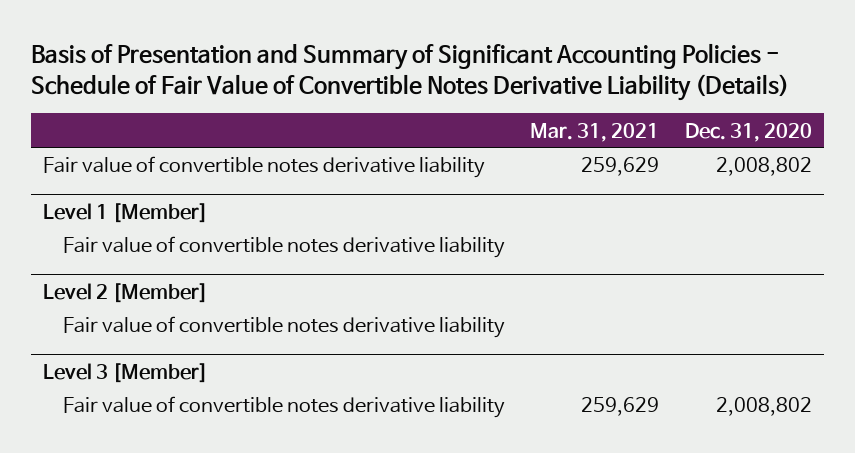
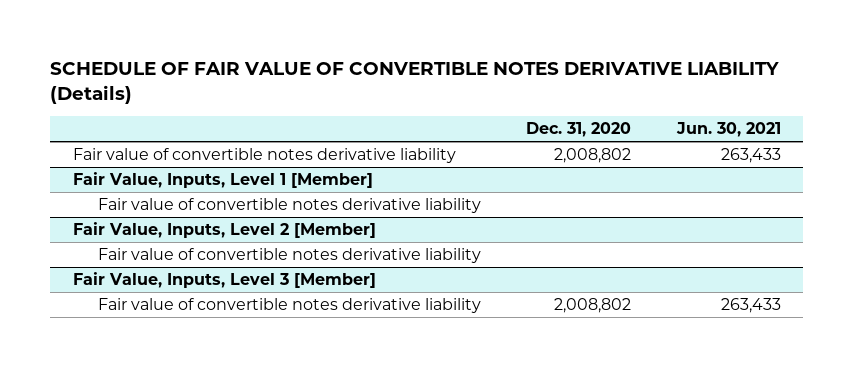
[30,42,789,102] Basis of Presentation and Summary of Significant Accounting Policies - Schedule of Fair Value of Convertible Notes Derivative Liability (Details) -> [50,62,780,105] SCHEDULE OF FAIR VALUE OF CONVERTIBLE NOTES DERIVATIVE LIABILITY (Details)
[530,122,660,142] Mar. 31, 2021 -> none
none -> [675,122,781,138] Jun. 30, 2021
[43,202,209,223] Level 1 [Member] -> [72,172,373,189] Fair Value, Inputs, Level 1 [Member]
[43,282,209,303] Level 2 [Member] -> [72,222,376,239] Fair Value, Inputs, Level 2 [Member]
[43,362,209,383] Level 3 [Member] -> [72,272,376,289] Fair Value, Inputs, Level 3 [Member]

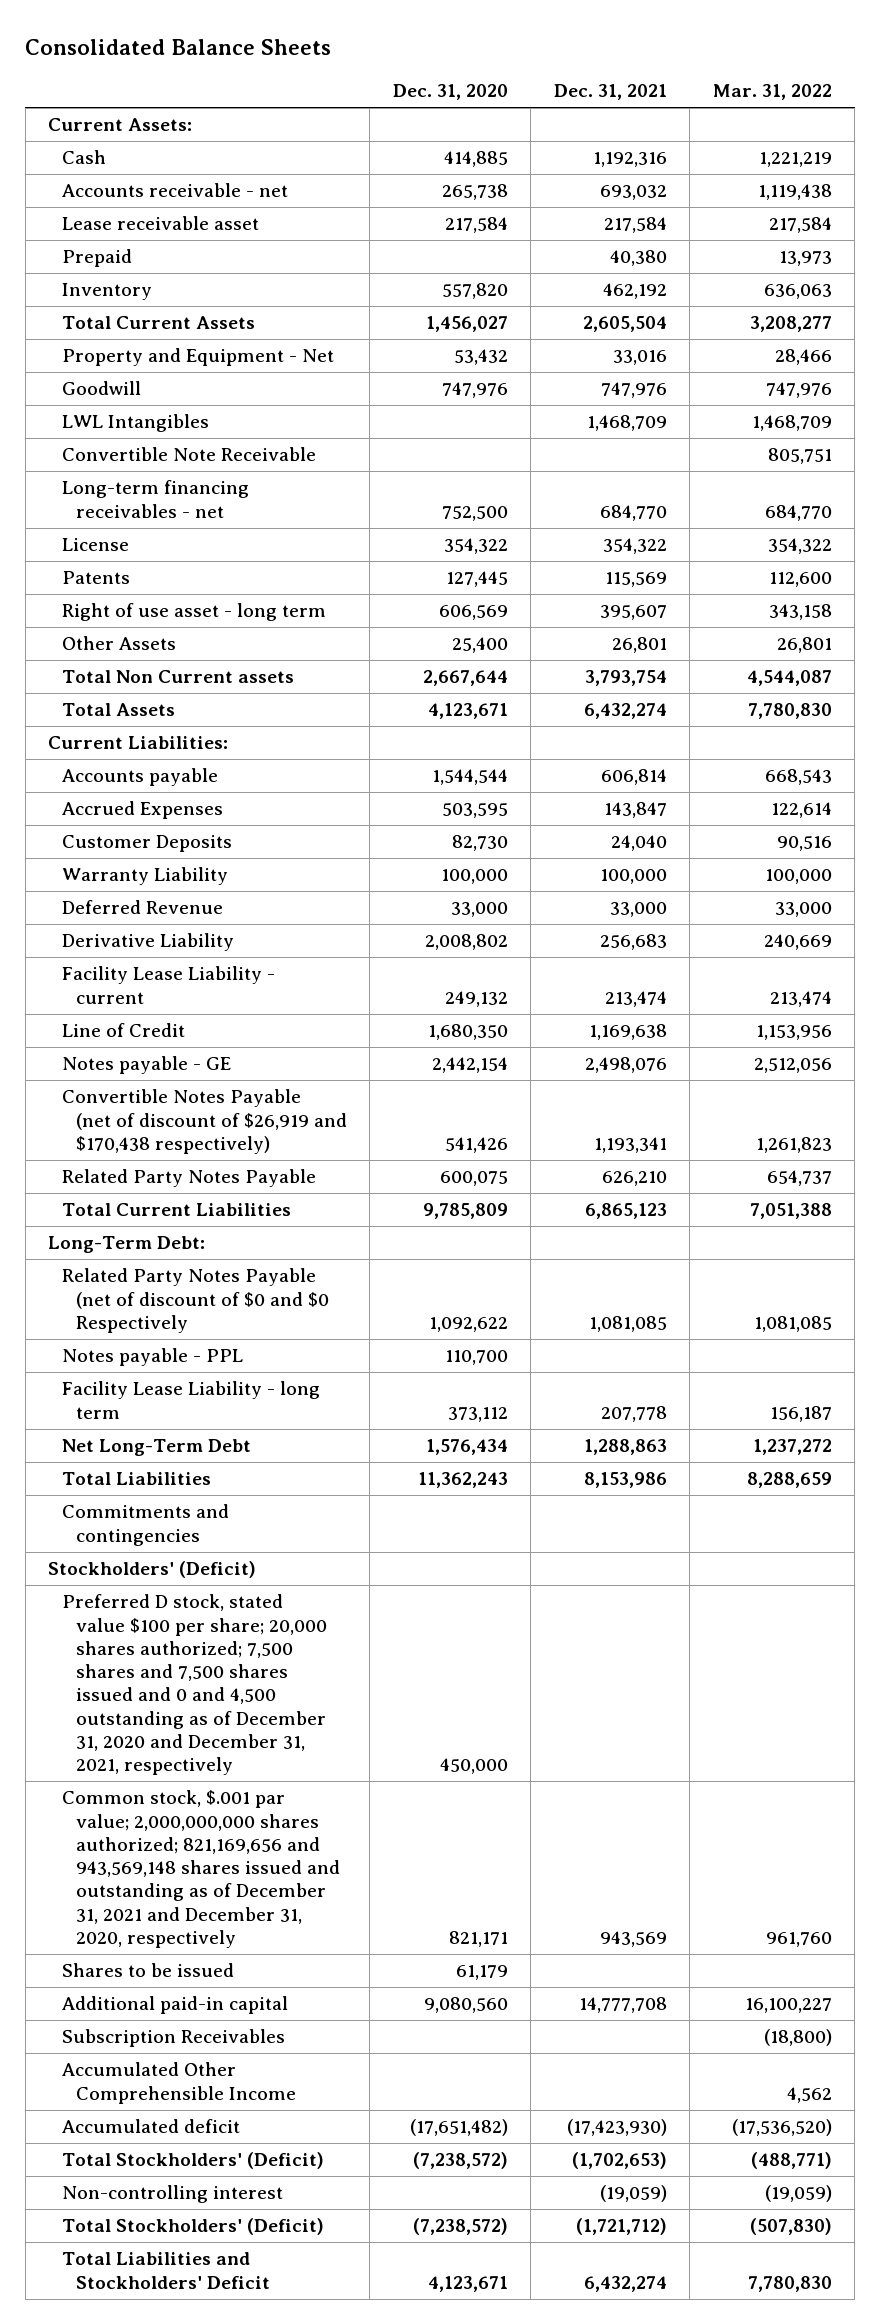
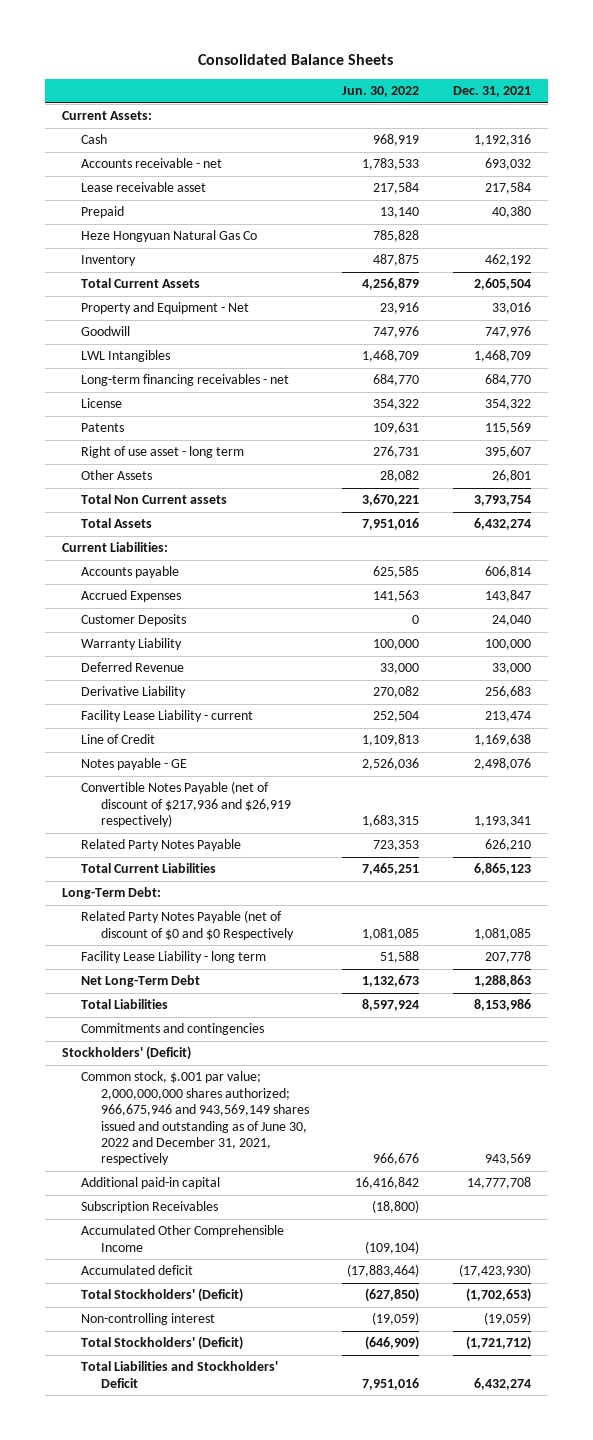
[392,83,508,100] Dec. 31, 2020 -> none
[712,83,832,100] Mar. 31, 2022 -> none
none -> [342,85,420,97] Jun. 30, 2022
none -> [81,230,258,243] Heze Hongyuan Natural Gas Co
[62,447,317,462] Convertible Note Receivable -> none
[62,1089,347,1154] Convertible Notes Payable (net of discount of $26,919 and $170,438 respectively) -> [81,781,291,828] Convertible Notes Payable (net of discount of $217,936 and $26,919 respectively)
[62,1348,244,1367] Notes payable - PPL -> none
[62,1594,327,1776] Preferred D stock, stated value $100 per share; 20,000 shares authorized; 7,500 shares and 7,500 shares issued and 0 and 4,500 outstanding as of December 31, 2020 and December 31, 2021, respectively -> none
[62,1963,235,1978] Shares to be issued -> none
[62,1790,340,1948] Common stock, $.001 par value; 2,000,000,000 shares authorized; 821,169,656 and 943,569,148 shares issued and outstanding as of December 31, 2021 and December 31, 2020, respectively -> [81,1071,309,1166] Common stock, $.001 par value; 2,000,000,000 shares authorized; 966,675,946 and 943,569,149 shares issued and outstanding as of June 30, 2022 and December 31, 2021, respectively

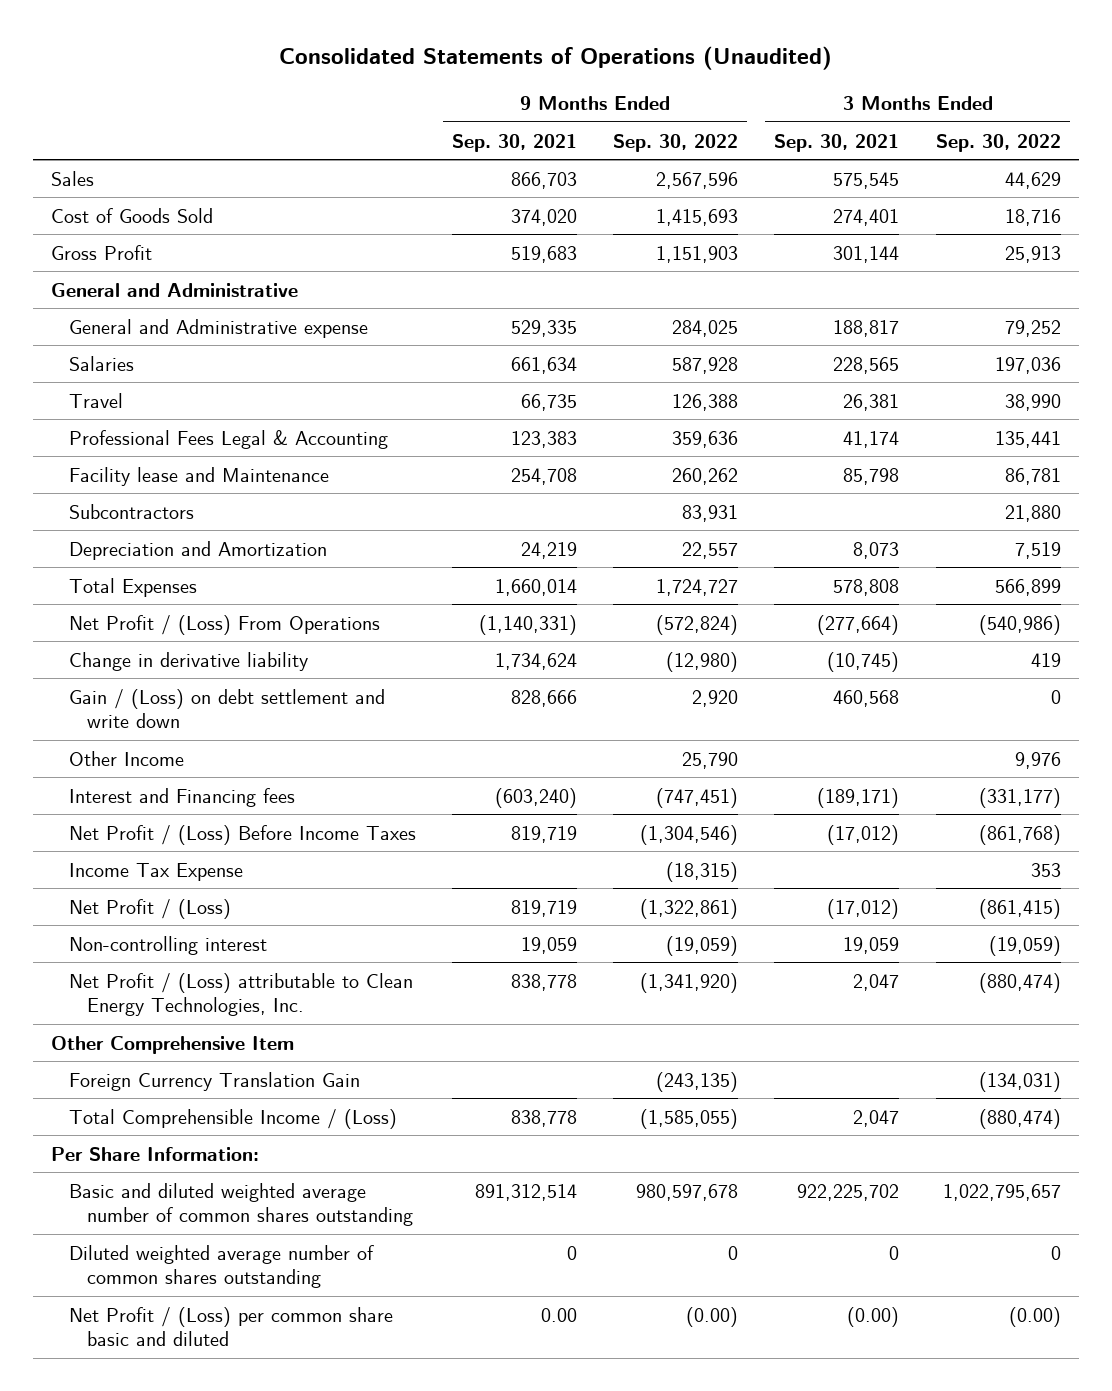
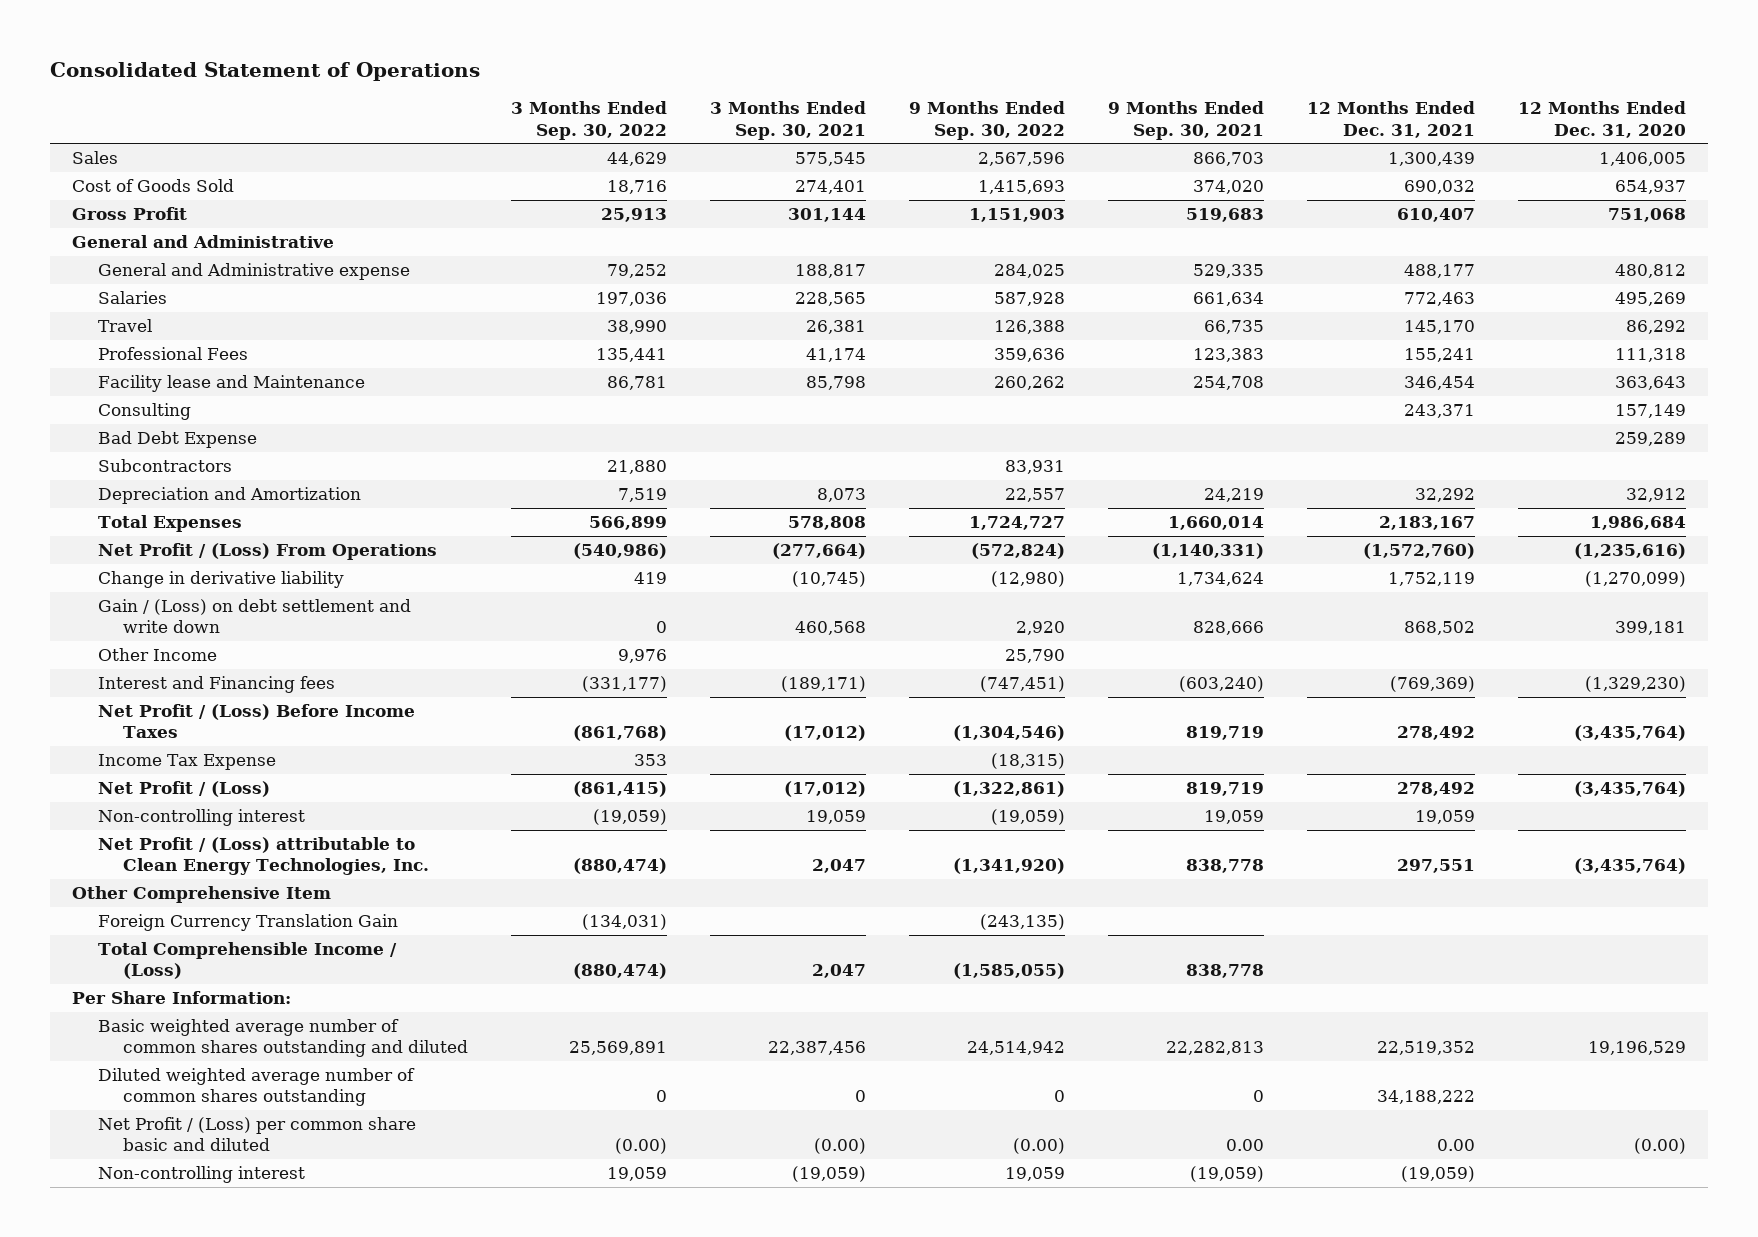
[278,46,832,71] Consolidated Statements of Operations (Unaudited) -> [50,62,481,82] Consolidated Statement of Operations
none -> [1307,101,1476,138] 12 Months Ended Dec. 31, 2021
none -> [1518,101,1687,138] 12 Months Ended Dec. 31, 2020
[68,429,388,449] Professional Fees Legal & Accounting -> [97,347,248,361] Professional Fees
none -> [97,403,191,421] Consulting
none -> [97,431,257,449] Bad Debt Expense
[68,1182,413,1227] Basic and diluted weighted average number of common shares outstanding -> [97,1019,469,1058] Basic weighted average number of common shares outstanding and diluted
[475,1183,578,1201] 891,312,514 -> [1166,1041,1265,1056] 22,282,813
[636,1183,739,1201] 980,597,678 -> [967,1041,1066,1056] 24,514,942
[797,1183,900,1201] 922,225,702 -> [768,1041,867,1056] 22,387,456
[942,1183,1061,1201] 1,022,795,657 -> [569,1041,668,1056] 25,569,891
none -> [97,1166,305,1184] Non-controlling interest

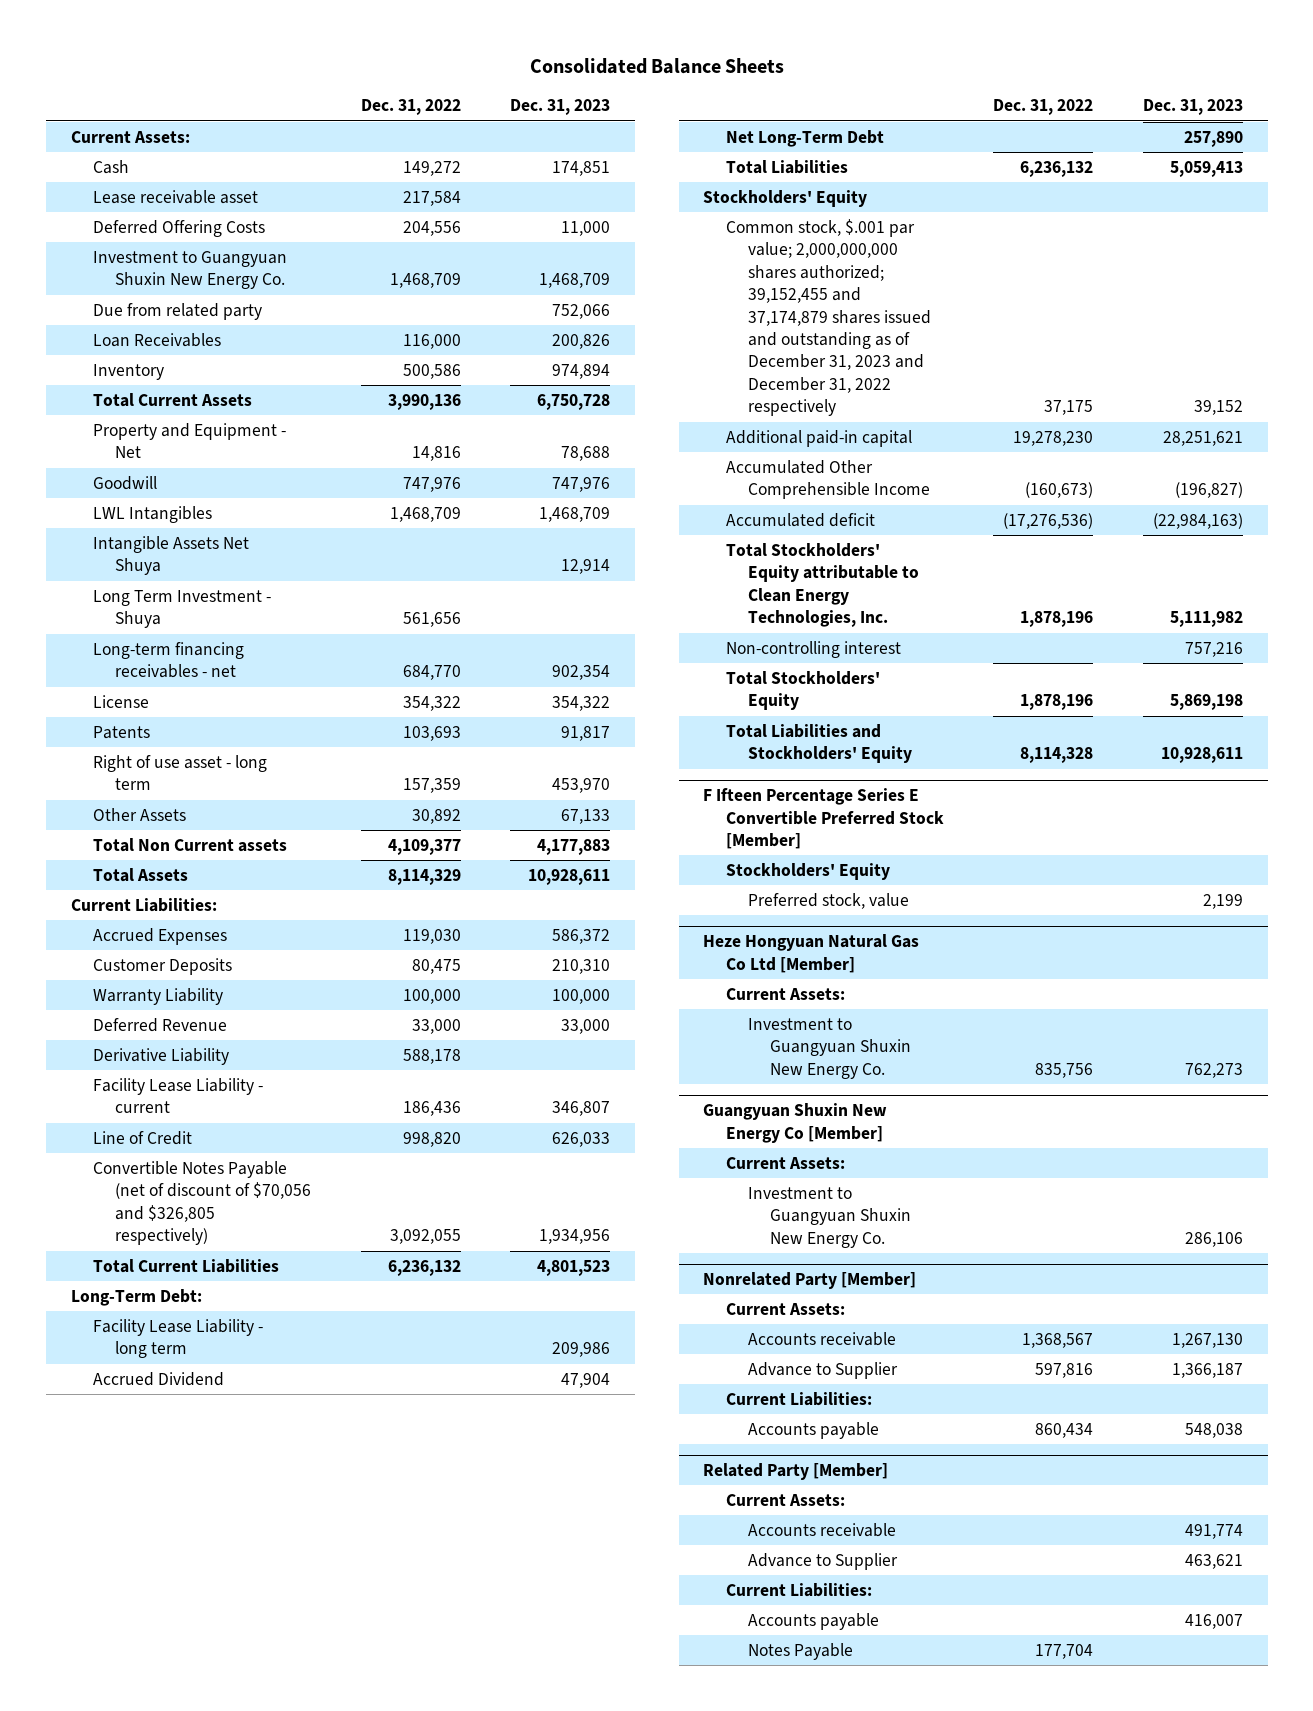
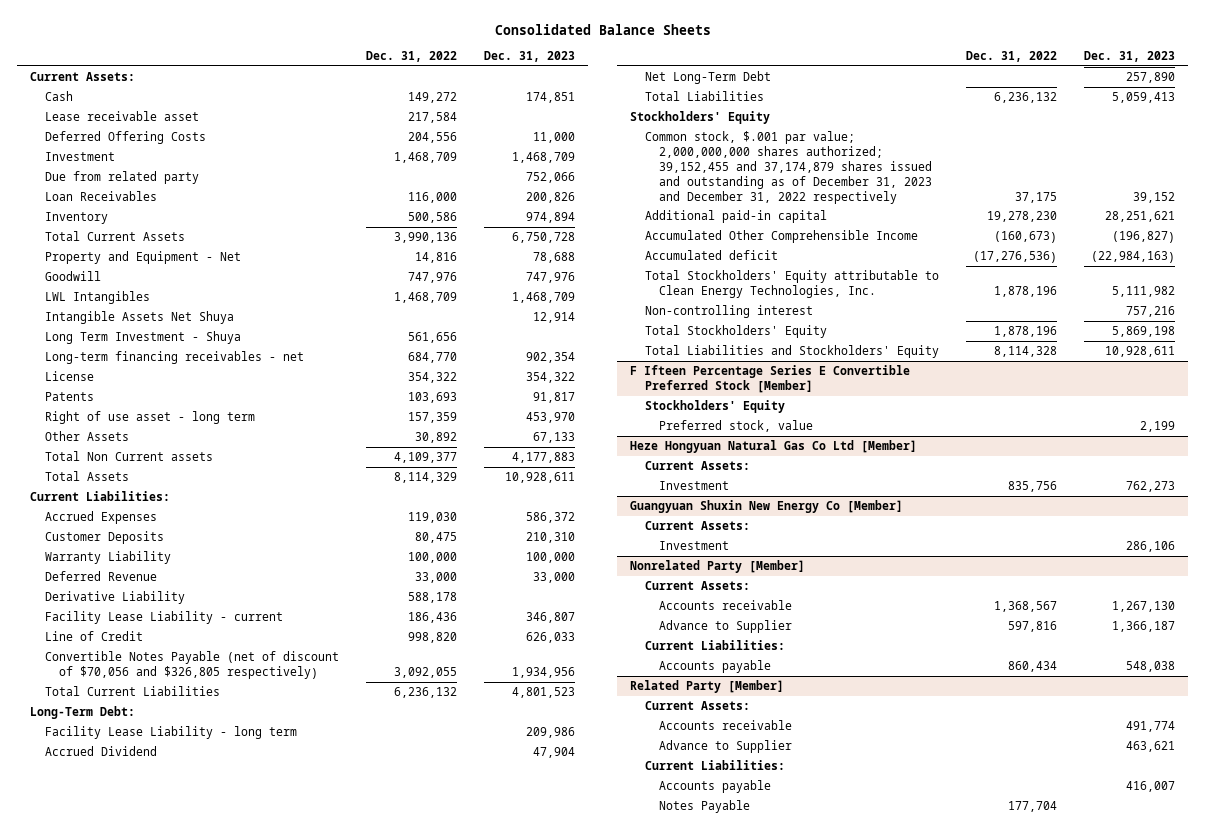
[92,250,287,290] Investment to Guangyuan Shuxin New Energy Co. -> [44,152,115,162] Investment
[747,1017,911,1079] Investment to Guangyuan Shuxin New Energy Co. -> [659,481,730,491] Investment
[747,1186,911,1248] Investment to Guangyuan Shuxin New Energy Co. -> [659,541,730,551] Investment

